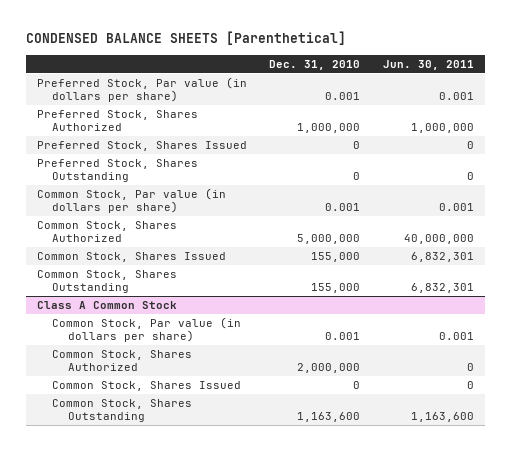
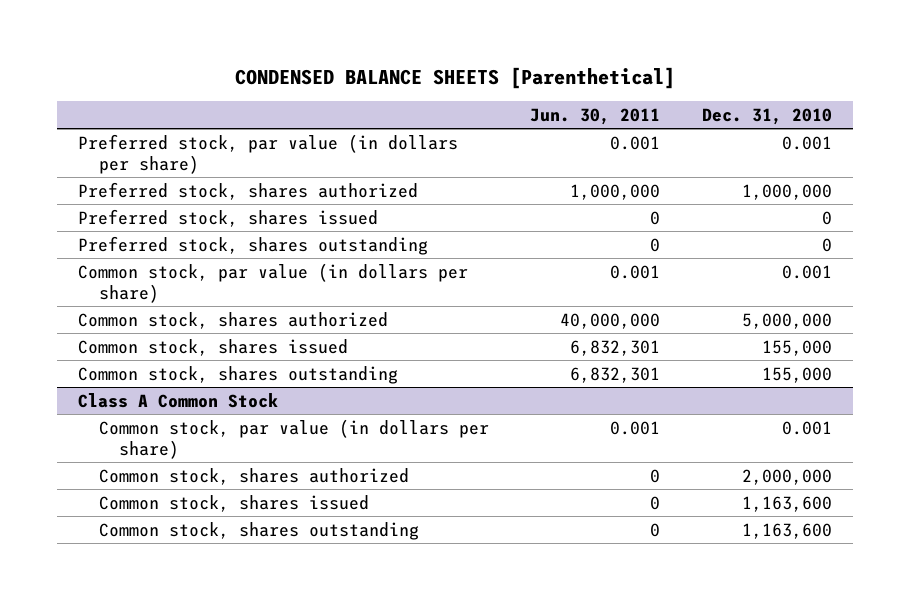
[37,77,248,103] Preferred Stock, Par value (in dollars per share) -> [77,133,458,174] Preferred stock, par value (in dollars per share)
[37,110,199,132] Preferred Stock, Shares Authorized -> [77,181,418,200] Preferred stock, shares authorized
[37,141,248,152] Preferred Stock, Shares Issued -> [77,208,378,227] Preferred stock, shares issued
[37,159,199,183] Preferred Stock, Shares Outstanding -> [77,235,428,255] Preferred stock, shares outstanding
[37,188,227,214] Common Stock, Par value (in dollars per share) -> [77,262,468,303] Common stock, par value (in dollars per share)
[37,221,178,243] Common Stock, Shares Authorized -> [77,311,388,329] Common stock, shares authorized
[37,252,227,263] Common Stock, Shares Issued -> [77,338,348,356] Common stock, shares issued
[37,270,178,294] Common Stock, Shares Outstanding -> [77,365,398,384] Common stock, shares outstanding
[52,317,242,343] Common Stock, Par value (in dollars per share) -> [98,418,489,459] Common stock, par value (in dollars per share)
[52,350,193,372] Common Stock, Shares Authorized -> [98,467,409,485] Common stock, shares authorized
[52,381,242,392] Common Stock, Shares Issued -> [98,494,369,512] Common stock, shares issued
[353,381,361,390] 0 -> [742,495,833,512] 1,163,600
[52,399,193,423] Common Stock, Shares Outstanding -> [98,521,419,540] Common stock, shares outstanding
[410,412,474,423] 1,163,600 -> [650,522,661,537] 0

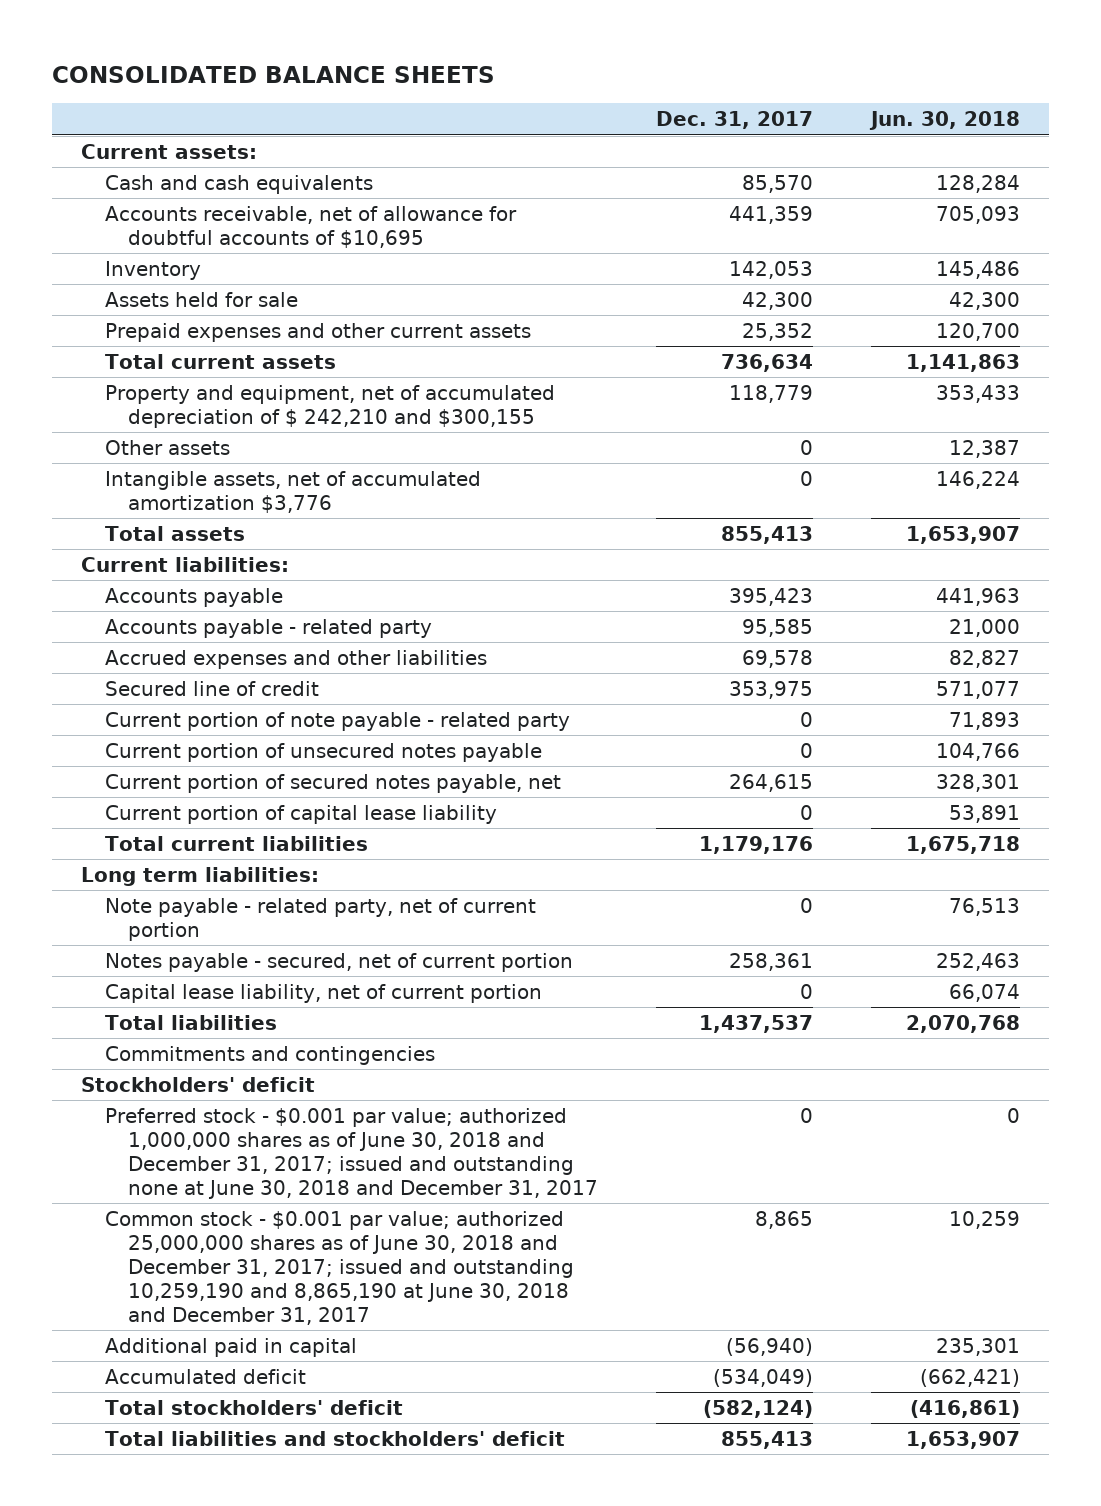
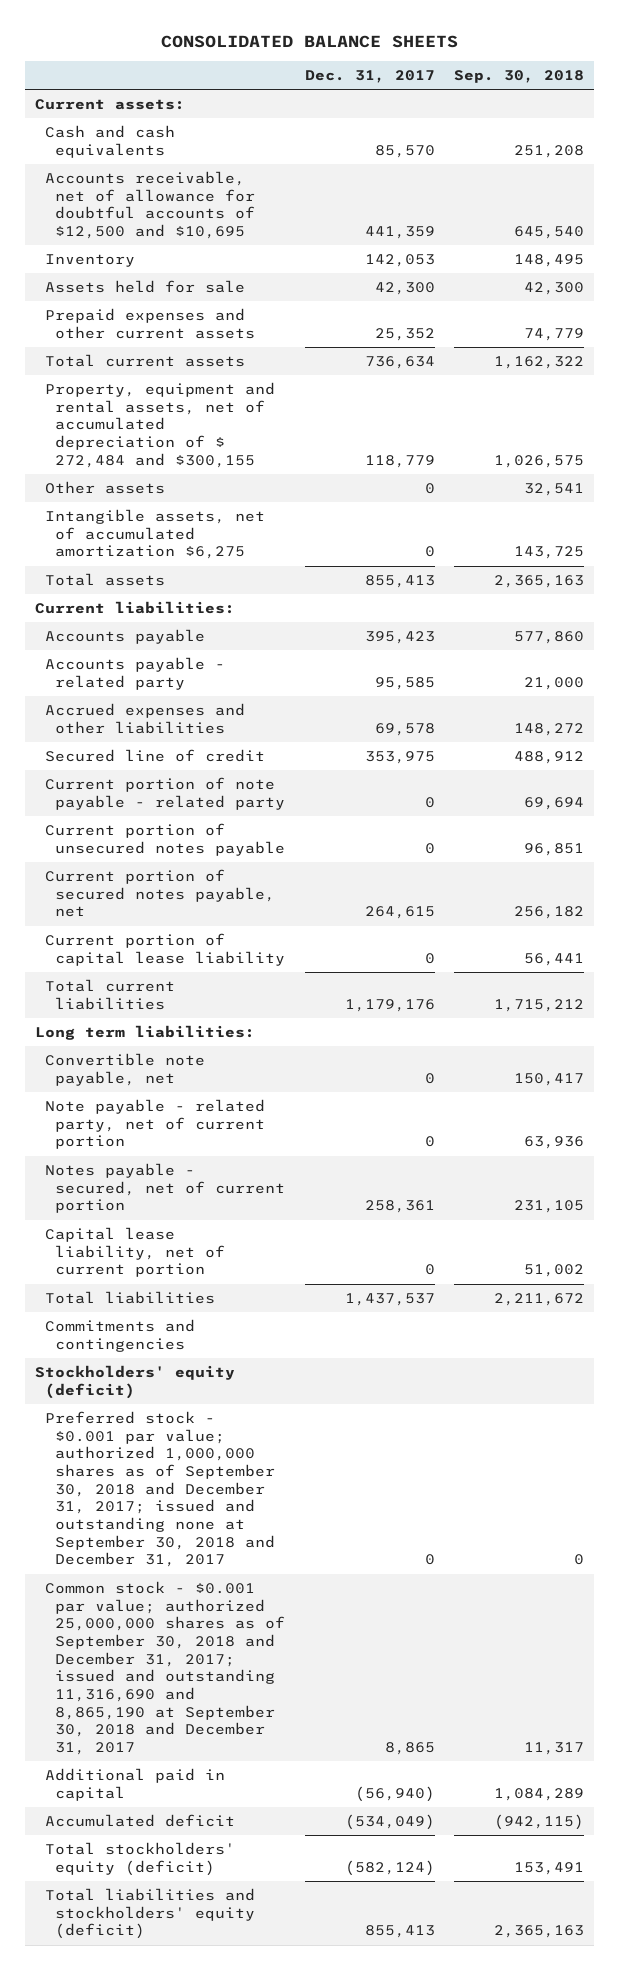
[868,111,1020,131] Jun. 30, 2018 -> none
none -> [454,69,585,83] Sep. 30, 2018
[104,205,517,248] Accounts receivable, net of allowance for doubtful accounts of $10,695 -> [45,171,256,240] Accounts receivable, net of allowance for doubtful accounts of $12,500 and $10,695
[104,384,555,428] Property and equipment, net of accumulated depreciation of $ 242,210 and $300,155 -> [45,382,276,468] Property, equipment and rental assets, net of accumulated depreciation of $ 272,484 and $300,155
[104,470,481,513] Intangible assets, net of accumulated amortization $3,776 -> [45,509,266,560] Intangible assets, net of accumulated amortization $6,275
none -> [45,1053,206,1086] Convertible note payable, net
[80,1076,315,1092] Stockholders' deficit -> [34,1365,235,1399] Stockholders' equity (deficit)
[104,1107,599,1199] Preferred stock - $0.001 par value; authorized 1,000,000 shares as of June 30, 2018 and December 31, 2017; issued and outstanding none at June 30, 2018 and December 31, 2017 -> [45,1411,276,1568] Preferred stock - $0.001 par value; authorized 1,000,000 shares as of September 30, 2018 and December 31, 2017; issued and outstanding none at September 30, 2018 and December 31, 2017
[104,1210,575,1325] Common stock - $0.001 par value; authorized 25,000,000 shares as of June 30, 2018 and December 31, 2017; issued and outstanding 10,259,190 and 8,865,190 at June 30, 2018 and December 31, 2017 -> [45,1581,286,1755] Common stock - $0.001 par value; authorized 25,000,000 shares as of September 30, 2018 and December 31, 2017; issued and outstanding 11,316,690 and 8,865,190 at September 30, 2018 and December 31, 2017
[104,1399,403,1415] Total stockholders' deficit -> [45,1842,236,1876] Total stockholders' equity (deficit)
[104,1430,565,1446] Total liabilities and stockholders' deficit -> [45,1888,256,1940] Total liabilities and stockholders' equity (deficit)

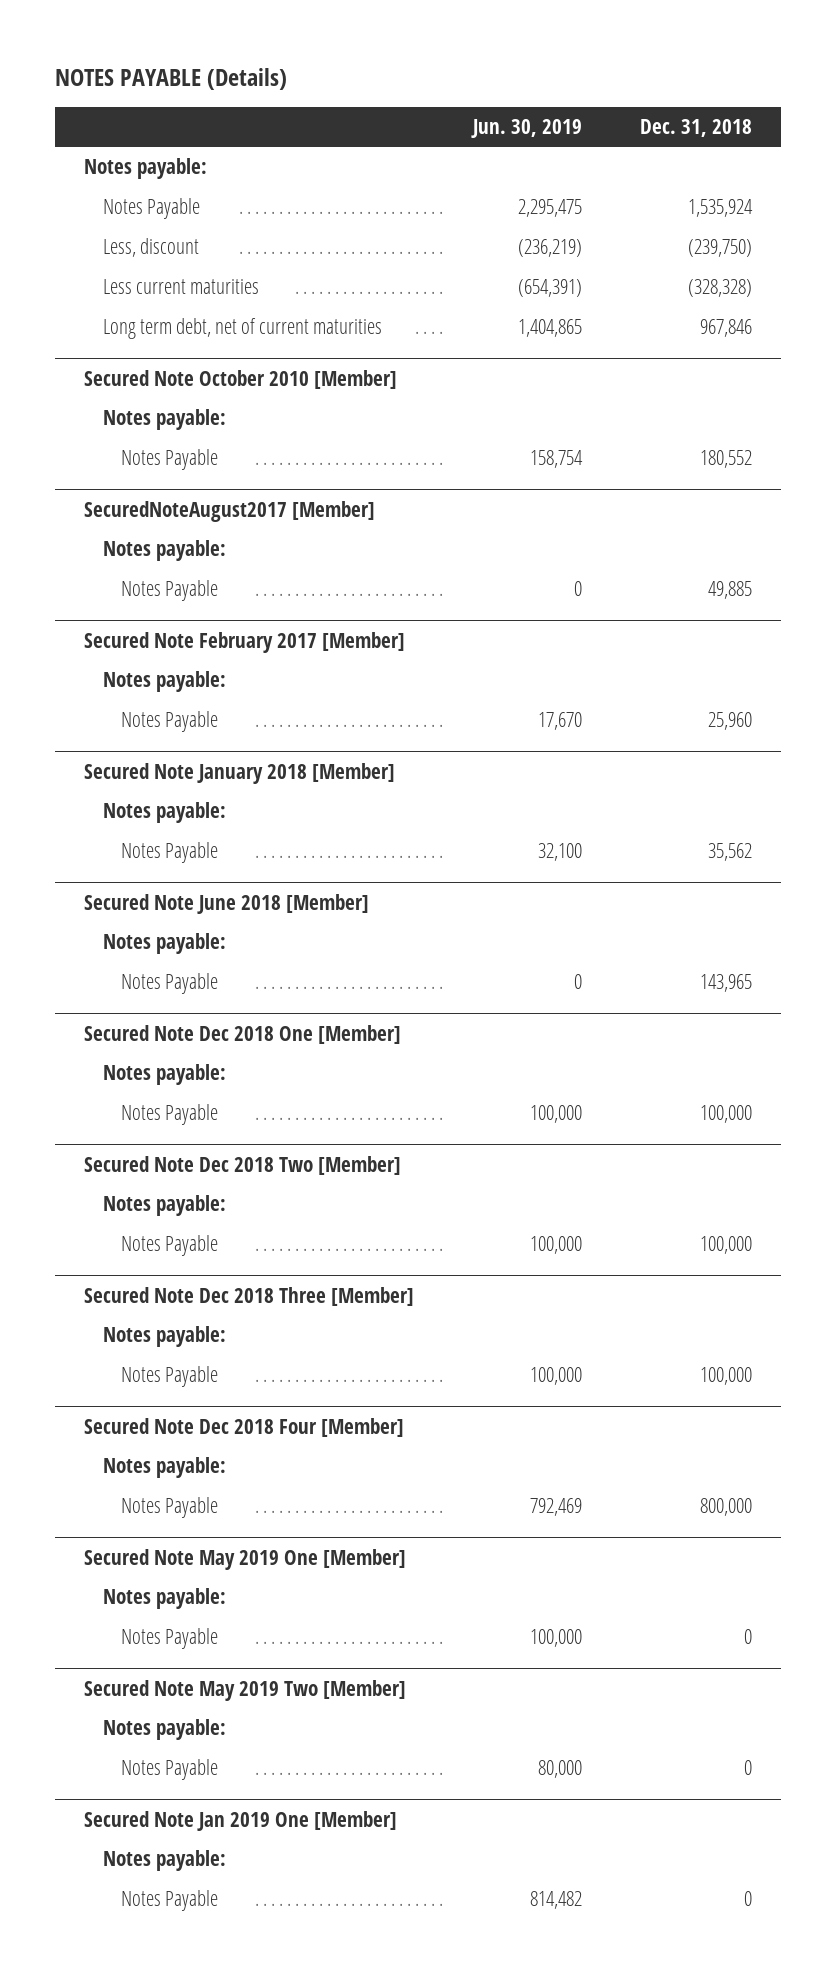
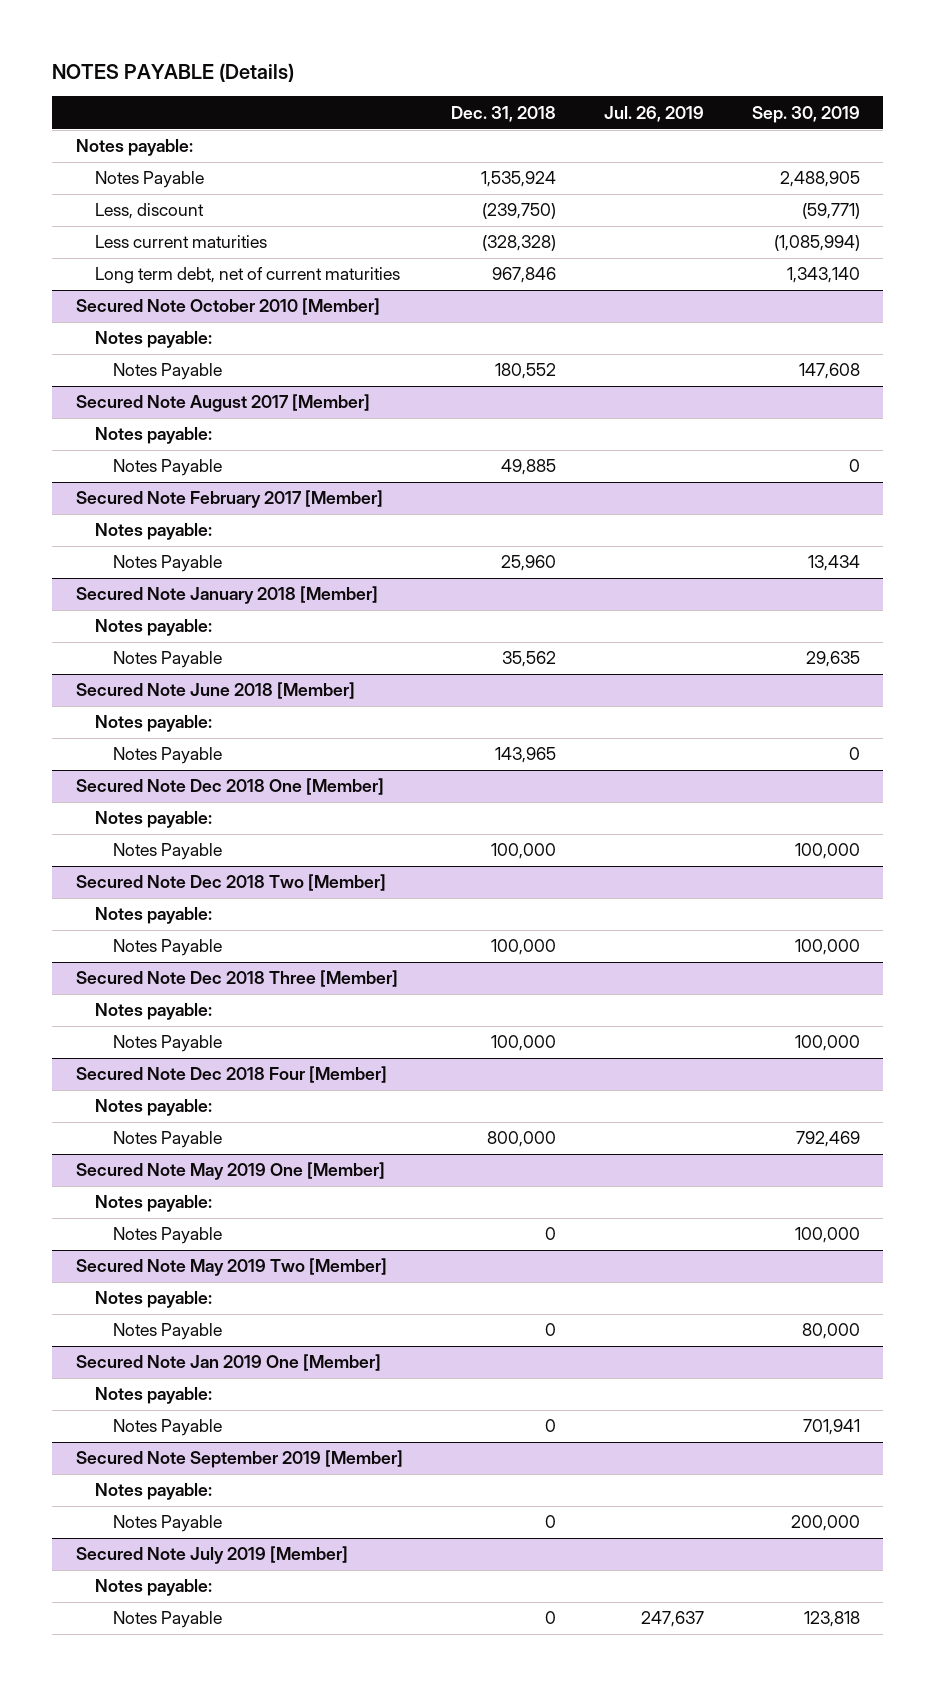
[470,118,582,138] Jun. 30, 2019 -> none
none -> [603,105,704,122] Jul. 26, 2019
none -> [751,105,860,123] Sep. 30, 2019
[84,500,376,522] SecuredNoteAugust2017 [Member] -> none
none -> [76,394,371,413] Secured Note August 2017 [Member]
none -> [76,1450,404,1469] Secured Note September 2019 [Member]
none -> [94,1483,212,1501] Notes payable:
none -> [113,1515,223,1533] Notes Payable
none -> [76,1546,349,1565] Secured Note July 2019 [Member]
none -> [94,1579,212,1597] Notes payable:
none -> [113,1611,223,1629] Notes Payable

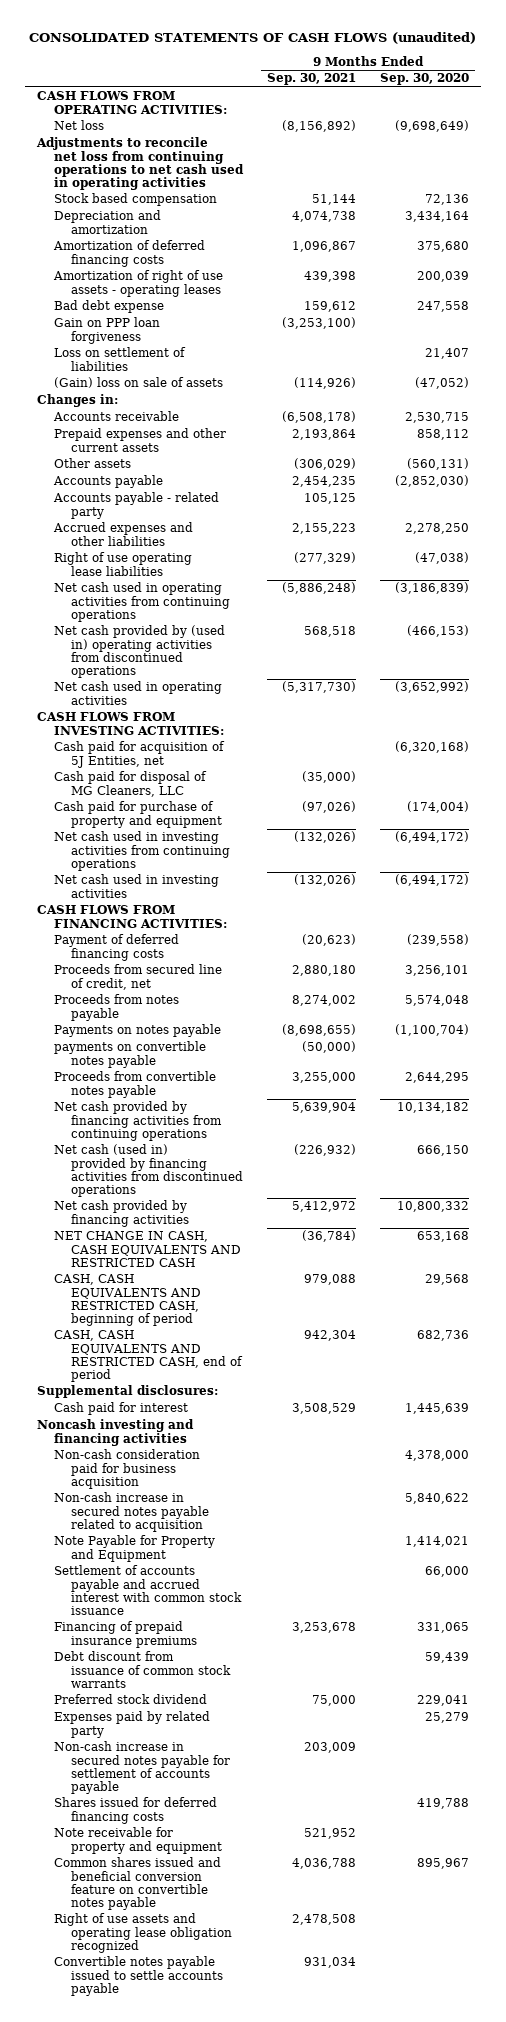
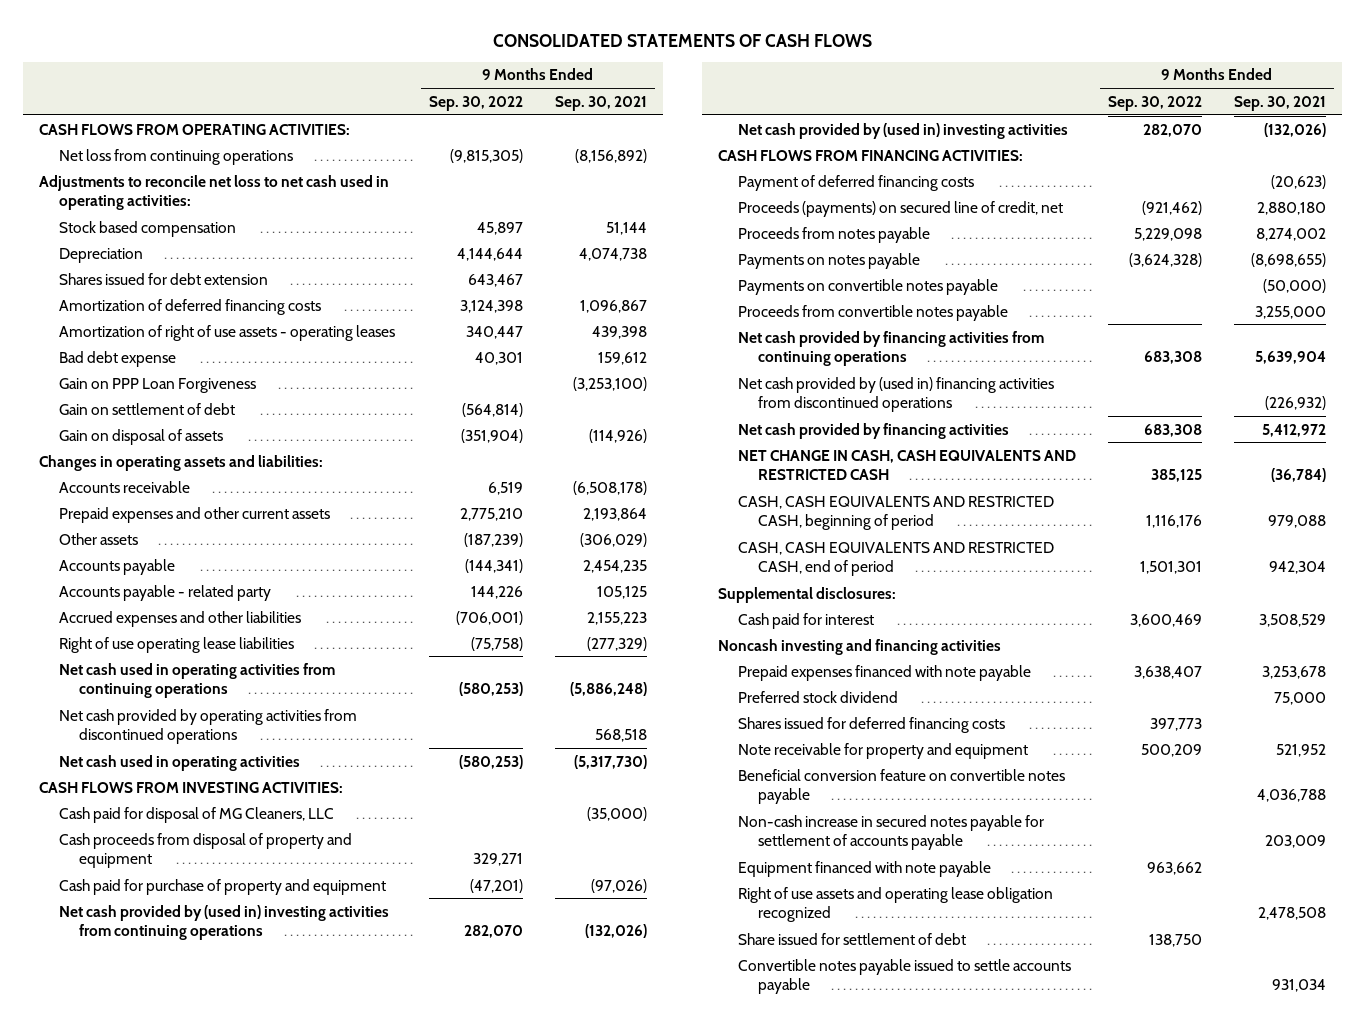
[28,32,476,45] CONSOLIDATED STATEMENTS OF CASH FLOWS (unaudited) -> [493,33,873,47] CONSOLIDATED STATEMENTS OF CASH FLOWS
[380,73,470,86] Sep. 30, 2020 -> none
none -> [429,95,524,111] Sep. 30, 2022
[54,120,105,131] Net loss -> [59,148,294,165] Net loss from continuing operations
[35,137,245,190] Adjustments to reconcile net loss from continuing operations to net cash used in operating activities -> [38,174,389,210] Adjustments to reconcile net loss to net cash used in operating activities:
[54,210,162,234] Depreciation and amortization -> [59,247,144,263] Depreciation
none -> [59,272,269,285] Shares issued for debt extension
[54,347,187,371] Loss on settlement of liabilities -> none
[54,317,161,344] Gain on PPP loan forgiveness -> [59,377,257,393] Gain on PPP Loan Forgiveness
none -> [59,402,236,415] Gain on settlement of debt
[54,377,224,389] (Gain) loss on sale of assets -> [59,428,224,445] Gain on disposal of assets
[36,394,118,408] Changes in: -> [38,454,323,471] Changes in operating assets and liabilities:
[54,625,226,678] Net cash provided by (used in) operating activities from discontinued operations -> [59,708,358,744] Net cash provided by operating activities from discontinued operations
[54,741,226,768] Cash paid for acquisition of 5J Entities, net -> none
none -> [59,832,353,868] Cash proceeds from disposal of property and equipment
[54,831,231,871] Net cash used in investing activities from continuing operations -> [59,904,390,940] Net cash provided by (used in) investing activities from continuing operations
[54,874,220,898] Net cash used in investing activities -> [737,122,1068,139] Net cash provided by (used in) investing activities
[54,964,223,990] Proceeds from secured line of credit, net -> [737,200,1063,217] Proceeds (payments) on secured line of credit, net
[54,1041,207,1068] payments on convertible notes payable -> [737,278,998,295] Payments on convertible notes payable
[54,1144,244,1197] Net cash (used in) provided by financing activities from discontinued operations -> [737,376,1054,412] Net cash provided by (used in) financing activities from discontinued operations
[54,1449,201,1489] Non-cash consideration paid for business acquisition -> none
[54,1492,210,1532] Non-cash increase in secured notes payable related to acquisition -> none
[54,1535,216,1562] Note Payable for Property and Equipment -> none
[54,1565,243,1615] Settlement of accounts payable and accrued interest with common stock issuance -> none
[54,1651,232,1688] Debt discount from issuance of common stock warrants -> none
[54,1621,198,1648] Financing of prepaid insurance premiums -> [737,664,1031,681] Prepaid expenses financed with note payable
[54,1711,211,1738] Expenses paid by related party -> none
[54,1857,222,1910] Common shares issued and beneficial conversion feature on convertible notes payable -> [737,768,1065,804] Beneficial conversion feature on convertible notes payable
[54,1741,231,1794] Non-cash increase in secured notes payable for settlement of accounts payable -> [737,814,1044,850] Non-cash increase in secured notes payable for settlement of accounts payable
none -> [737,860,991,877] Equipment financed with note payable
none -> [737,932,966,945] Share issued for settlement of debt

